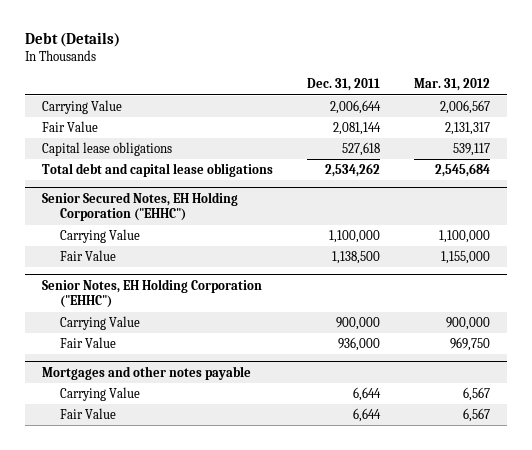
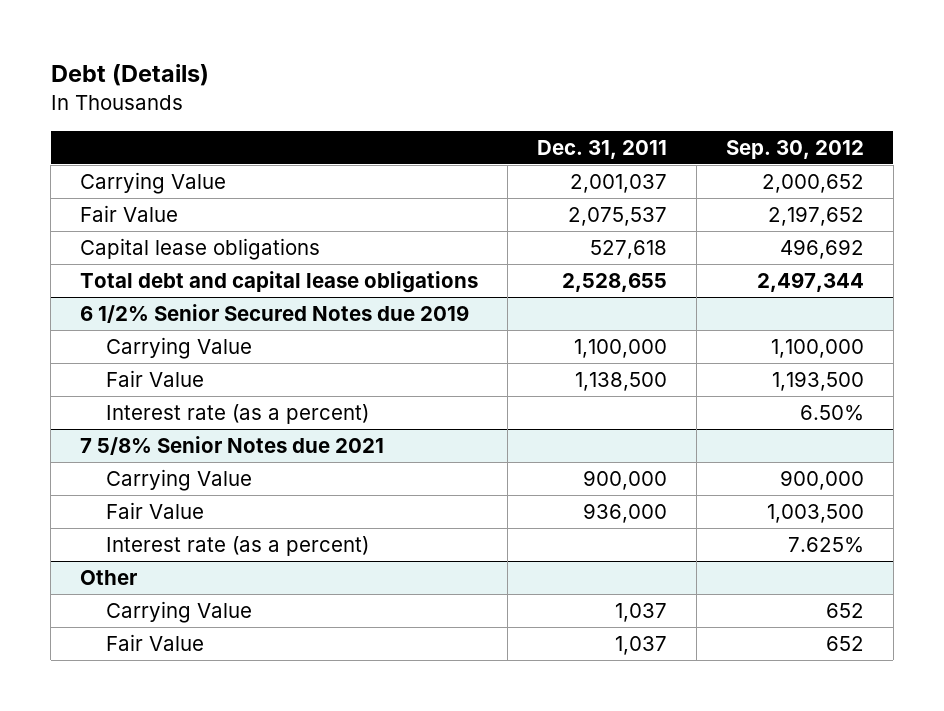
[413,78,490,92] Mar. 31, 2012 -> none
none -> [725,139,864,159] Sep. 30, 2012
[329,99,381,114] 2,006,644 -> [569,174,667,194] 2,001,037
[332,121,381,135] 2,081,144 -> [567,207,667,227] 2,075,537
[41,191,238,222] Senior Secured Notes, EH Holding Corporation ("EHHC") -> none
[324,162,380,177] 2,534,262 -> [561,273,667,293] 2,528,655
none -> [80,304,470,324] 6 1/2% Senior Secured Notes due 2019
[41,278,262,309] Senior Notes, EH Holding Corporation ("EHHC") -> none
none -> [106,404,370,425] Interest rate (as a percent)
none -> [80,436,385,456] 7 5/8% Senior Notes due 2021
[41,365,251,380] Mortgages and other notes payable -> none
none -> [106,536,370,557] Interest rate (as a percent)
none -> [80,570,138,586] Other
[352,386,381,401] 6,644 -> [614,603,667,623] 1,037
[352,407,381,422] 6,644 -> [614,636,667,656] 1,037

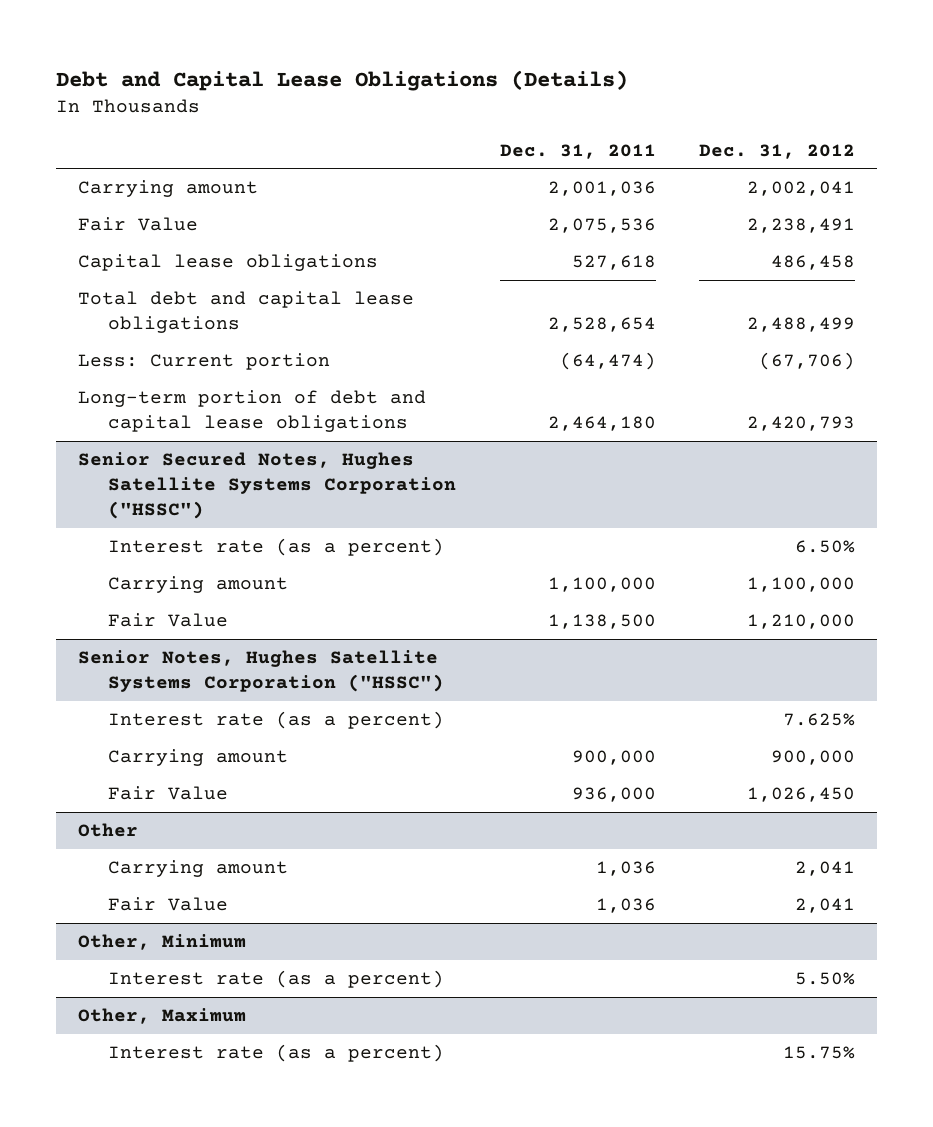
[50,64,209,87] Debt (Details) -> [55,70,628,92] Debt and Capital Lease Obligations (Details)
[725,139,864,159] Sep. 30, 2012 -> none
none -> [699,143,856,159] Dec. 31, 2012
[80,172,227,195] Carrying Value -> [77,179,258,197] Carrying amount
[569,174,667,194] 2,001,037 -> [547,180,656,196] 2,001,036
[567,207,667,227] 2,075,537 -> [547,217,656,233] 2,075,536
[80,304,470,324] 6 1/2% Senior Secured Notes due 2019 -> none
[561,273,667,293] 2,528,655 -> [547,316,656,332] 2,528,654
none -> [77,352,330,370] Less: Current portion
none -> [77,389,426,432] Long-term portion of debt and capital lease obligations
none -> [77,451,456,519] Senior Secured Notes, Hughes Satellite Systems Corporation ("HSSC")
none -> [107,537,444,556] Interest rate (as a percent)
[106,337,253,360] Carrying Value -> [107,575,288,593] Carrying amount
none -> [77,649,444,692] Senior Notes, Hughes Satellite Systems Corporation ("HSSC")
[80,436,385,456] 7 5/8% Senior Notes due 2021 -> none
[106,469,253,492] Carrying Value -> [107,748,288,766] Carrying amount
[106,536,370,557] Interest rate (as a percent) -> none
[106,601,253,624] Carrying Value -> [107,859,288,877] Carrying amount
[614,603,667,623] 1,037 -> [595,860,656,876] 1,036
[614,636,667,656] 1,037 -> [595,897,656,913] 1,036
none -> [77,933,246,950] Other, Minimum
none -> [107,969,444,988] Interest rate (as a percent)
none -> [77,1007,246,1024] Other, Maximum
none -> [107,1043,444,1062] Interest rate (as a percent)

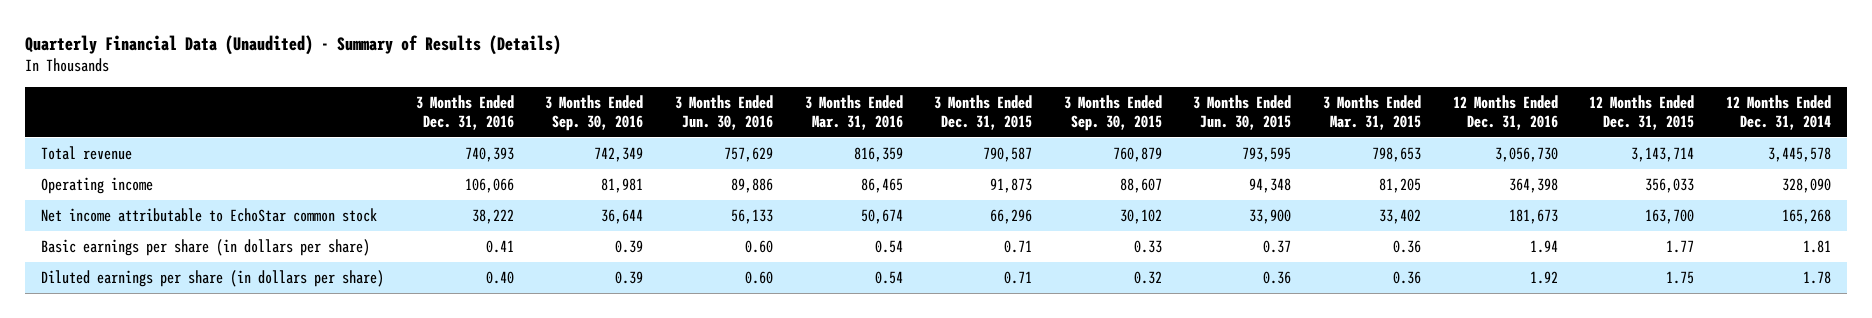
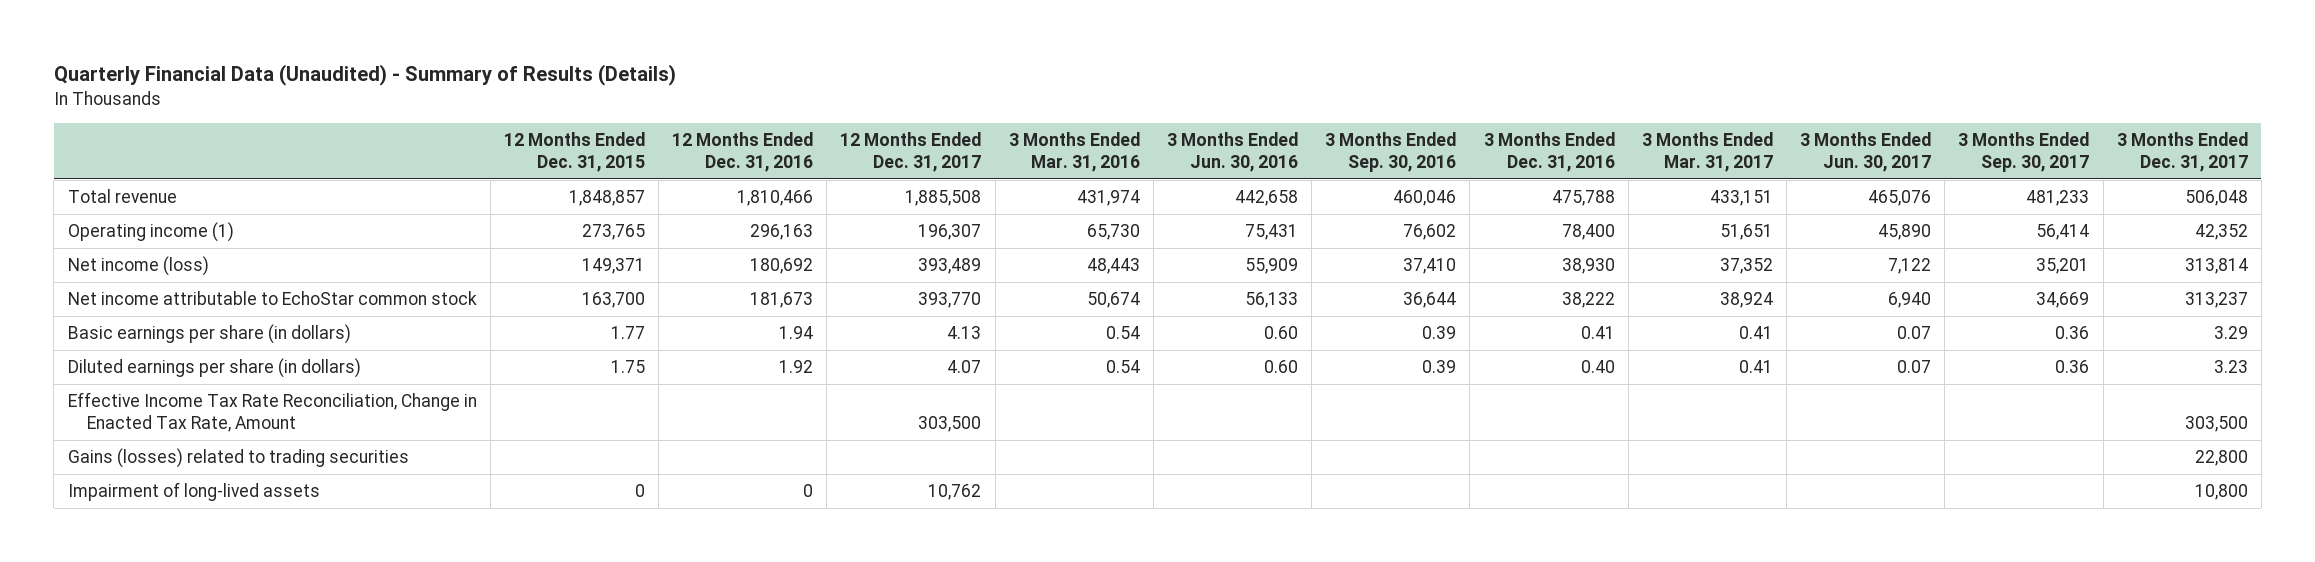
[934,94,1033,130] 3 Months Ended Dec. 31, 2015 -> none
[1063,94,1162,131] 3 Months Ended Sep. 30, 2015 -> none
[1193,94,1292,130] 3 Months Ended Jun. 30, 2015 -> none
[1322,94,1421,130] 3 Months Ended Mar. 31, 2015 -> none
[1725,94,1831,130] 12 Months Ended Dec. 31, 2014 -> none
none -> [840,131,982,172] 12 Months Ended Dec. 31, 2017
none -> [1641,131,1773,172] 3 Months Ended Mar. 31, 2017
none -> [1800,131,1932,172] 3 Months Ended Jun. 30, 2017
none -> [1958,131,2090,172] 3 Months Ended Sep. 30, 2017
none -> [2116,131,2248,172] 3 Months Ended Dec. 31, 2017
[464,146,514,162] 740,393 -> [1551,190,1615,207] 475,788
[594,146,644,162] 742,349 -> [1393,190,1457,207] 460,046
[723,146,773,162] 757,629 -> [1235,190,1299,207] 442,658
[853,146,903,162] 816,359 -> [1076,190,1140,207] 431,974
[1494,146,1558,162] 3,056,730 -> [737,190,814,207] 1,810,466
[1631,146,1695,162] 3,143,714 -> [568,190,645,207] 1,848,857
[41,176,154,194] Operating income -> [67,222,234,243] Operating income (1)
[464,177,514,193] 106,066 -> [1561,224,1615,241] 78,400
[601,177,644,193] 81,981 -> [1403,224,1457,241] 76,602
[730,177,773,193] 89,886 -> [1245,224,1299,241] 75,431
[860,177,903,193] 86,465 -> [1086,224,1140,241] 65,730
[1508,177,1558,193] 364,398 -> [750,224,814,241] 296,163
[1645,177,1695,193] 356,033 -> [581,224,645,241] 273,765
none -> [67,256,209,277] Net income (loss)
[41,238,371,256] Basic earnings per share (in dollars per share) -> [67,324,351,345] Basic earnings per share (in dollars)
[41,269,385,287] Diluted earnings per share (in dollars per share) -> [67,358,361,379] Diluted earnings per share (in dollars)
none -> [67,392,477,433] Effective Income Tax Rate Reconciliation, Change in Enacted Tax Rate, Amount
none -> [67,448,409,469] Gains (losses) related to trading securities
none -> [67,482,320,502] Impairment of long-lived assets

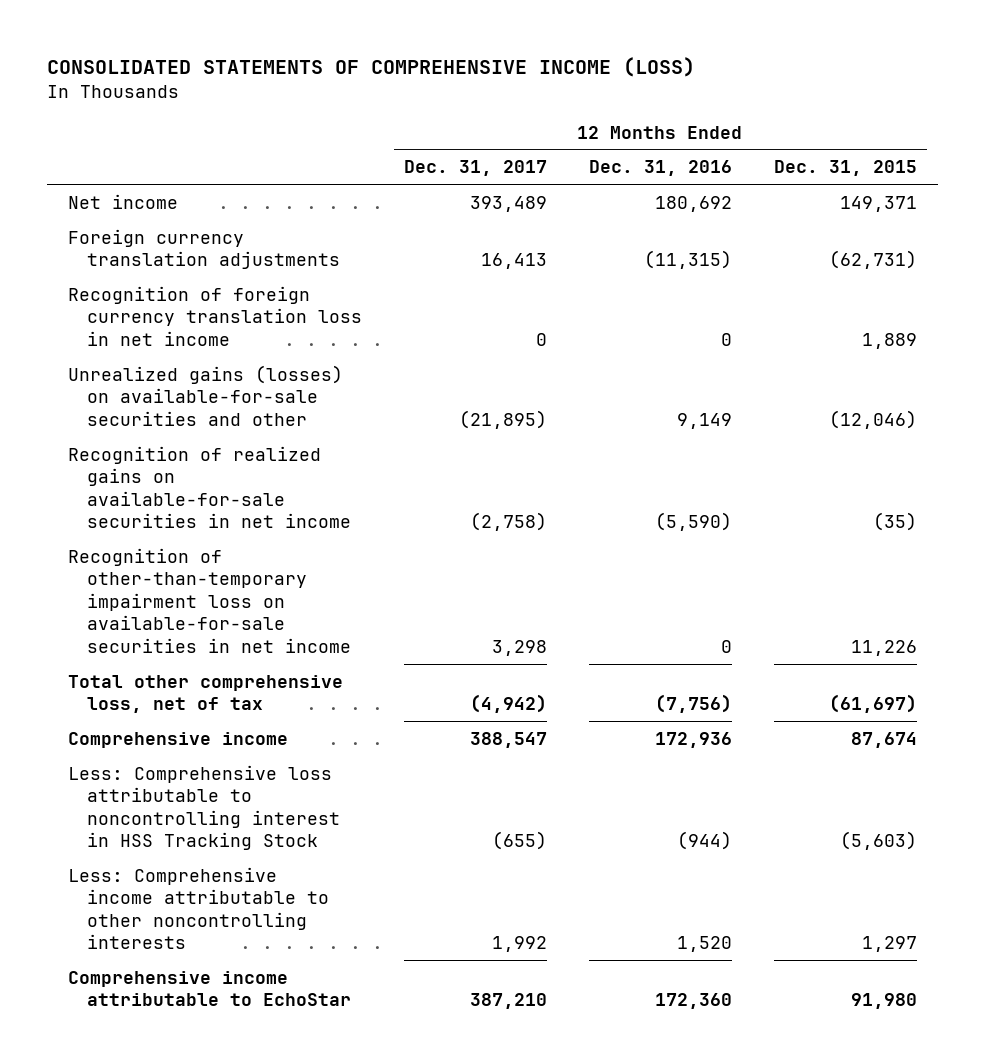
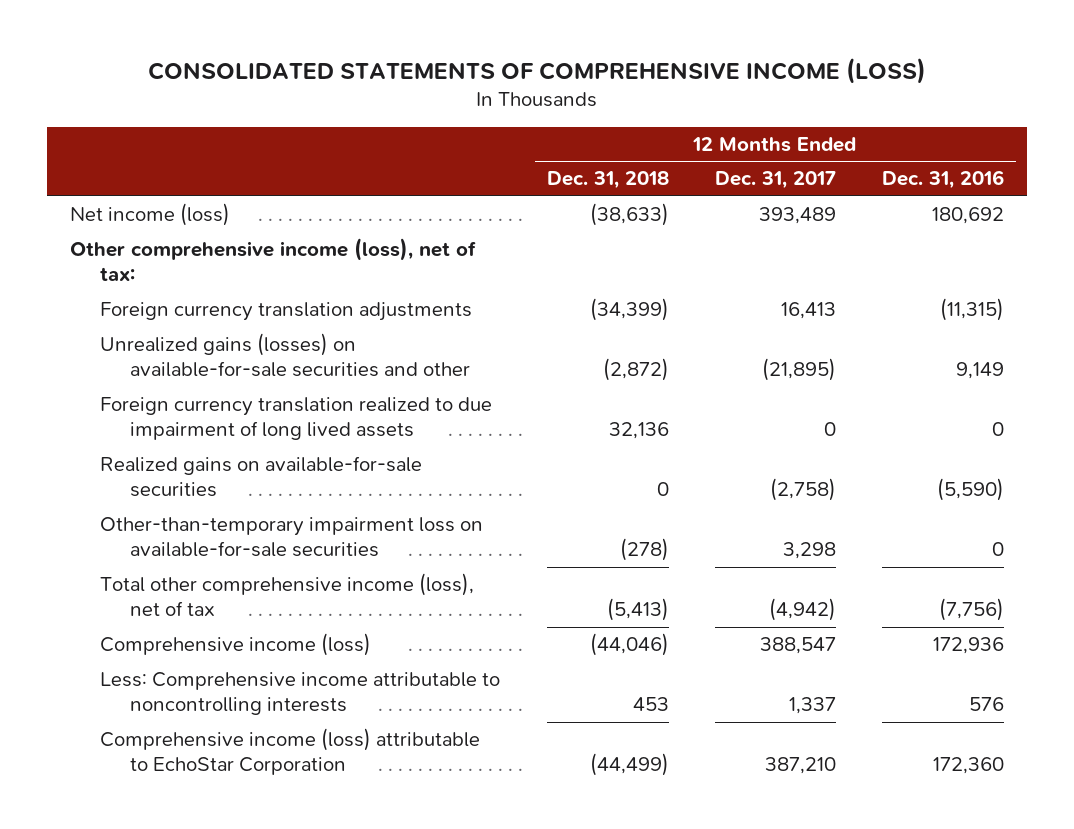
[773,160,917,177] Dec. 31, 2015 -> none
none -> [546,171,669,190] Dec. 31, 2018
[67,193,178,209] Net income -> [70,203,231,227] Net income (loss)
none -> [70,238,477,282] Other comprehensive income (loss), net of tax:
[67,285,363,346] Recognition of foreign currency translation loss in net income -> none
[67,764,341,851] Less: Comprehensive loss attributable to noncontrolling interest in HSS Tracking Stock -> none
none -> [100,397,493,441] Foreign currency translation realized to due impairment of long lived assets
[67,445,352,529] Recognition of realized gains on available-for-sale securities in net income -> [100,456,423,498] Realized gains on available-for-sale securities
[67,547,352,654] Recognition of other-than-temporary impairment loss on available-for-sale securities in net income -> [100,517,484,558] Other-than-temporary impairment loss on available-for-sale securities
[67,674,343,714] Total other comprehensive loss, net of tax -> [100,573,475,617] Total other comprehensive income (loss), net of tax
[67,731,288,748] Comprehensive income -> [100,633,372,657] Comprehensive income (loss)
[67,866,330,950] Less: Comprehensive income attributable to other noncontrolling interests -> [100,672,501,716] Less: Comprehensive income attributable to noncontrolling interests
[492,936,548,953] 1,992 -> [788,697,836,715] 1,337
[676,936,732,953] 1,520 -> [969,697,1005,712] 576
[67,970,352,1007] Comprehensive income attributable to EchoStar -> [100,728,481,776] Comprehensive income (loss) attributable to EchoStar Corporation

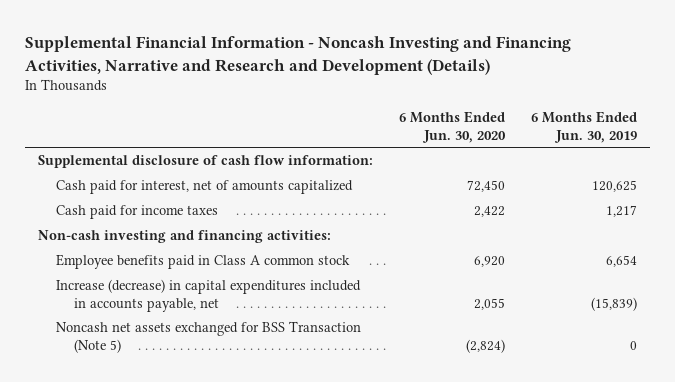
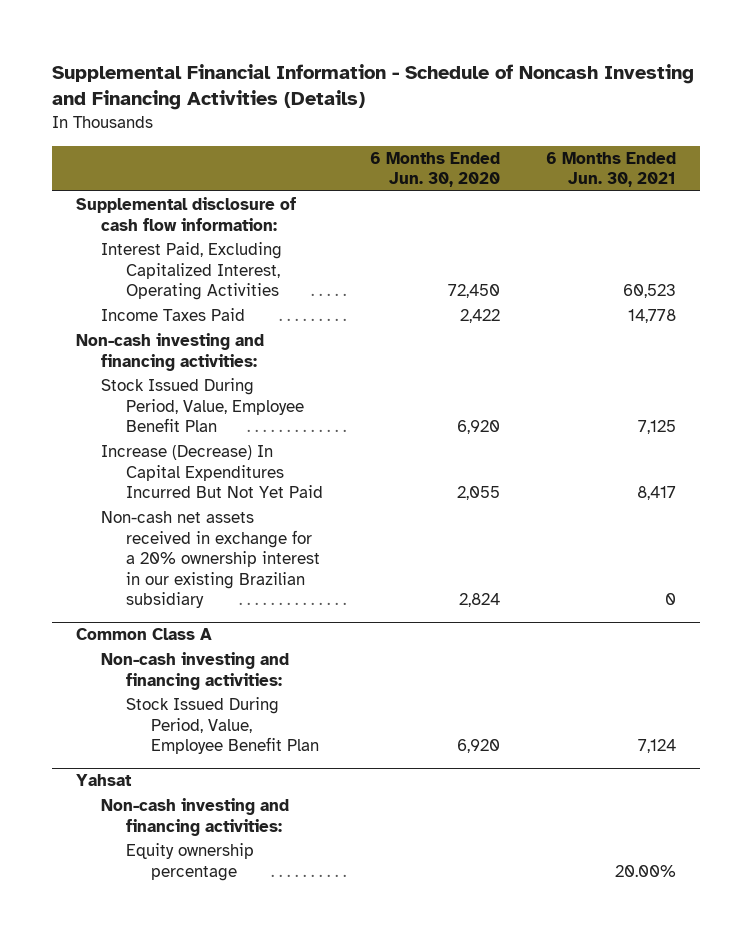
[24,35,571,75] Supplemental Financial Information - Noncash Investing and Financing Activities, Narrative and Research and Development (Details) -> [52,63,695,111] Supplemental Financial Information - Schedule of Noncash Investing and Financing Activities (Details)
[531,111,638,143] 6 Months Ended Jun. 30, 2019 -> none
none -> [546,151,677,188] 6 Months Ended Jun. 30, 2021
[55,180,353,195] Cash paid for interest, net of amounts capitalized -> [100,242,282,301] Interest Paid, Excluding Capitalized Interest, Operating Activities
[55,205,218,220] Cash paid for income taxes -> [100,308,245,322] Income Taxes Paid
[55,321,361,353] Noncash net assets exchanged for BSS Transaction (Note 5) -> none
[55,254,350,270] Employee benefits paid in Class A common stock -> [100,378,304,433] Stock Issued During Period, Value, Employee Benefit Plan
[55,279,361,312] Increase (decrease) in capital expenditures included in accounts payable, net -> [100,445,323,499] Increase (Decrease) In Capital Expenditures Incurred But Not Yet Paid
none -> [100,511,320,609] Non-cash net assets received in exchange for a 20% ownership interest in our existing Brazilian subsidiary
none -> [75,628,212,641] Common Class A
none -> [100,652,289,690] Non-cash investing and financing activities:
none -> [125,697,319,755] Stock Issued During Period, Value, Employee Benefit Plan
none -> [75,774,132,787] Yahsat
none -> [100,798,289,836] Non-cash investing and financing activities:
none -> [125,843,254,881] Equity ownership percentage

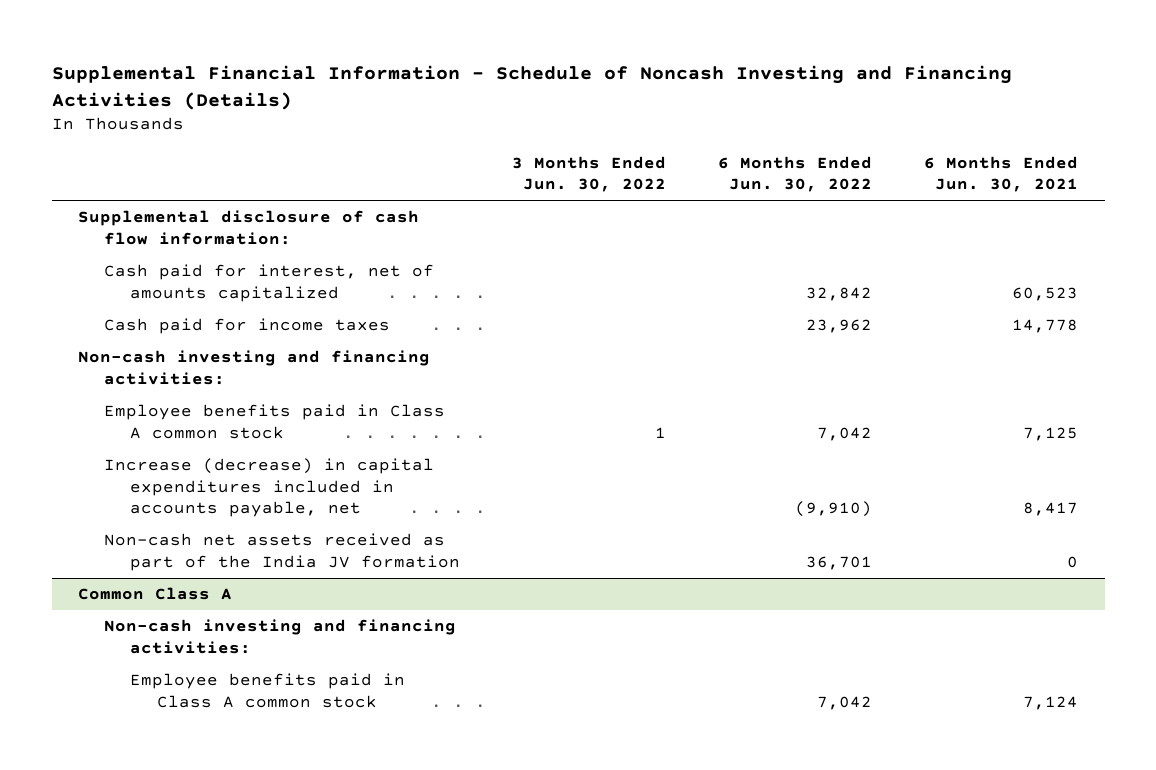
[369,151,500,188] 6 Months Ended Jun. 30, 2020 -> none
none -> [512,155,667,193] 3 Months Ended Jun. 30, 2022
none -> [718,155,873,193] 6 Months Ended Jun. 30, 2022
[100,242,282,301] Interest Paid, Excluding Capitalized Interest, Operating Activities -> [104,264,435,302] Cash paid for interest, net of amounts capitalized
[100,308,245,322] Income Taxes Paid -> [104,318,391,335] Cash paid for income taxes
[100,378,304,433] Stock Issued During Period, Value, Employee Benefit Plan -> [104,404,446,439] Employee benefits paid in Class A common stock
[100,445,323,499] Increase (Decrease) In Capital Expenditures Incurred But Not Yet Paid -> [104,458,435,518] Increase (decrease) in capital expenditures included in accounts payable, net
[100,511,320,609] Non-cash net assets received in exchange for a 20% ownership interest in our existing Brazilian subsidiary -> [104,533,461,571] Non-cash net assets received as part of the India JV formation
[75,774,132,787] Yahsat -> none
[100,798,289,836] Non-cash investing and financing activities: -> none
[125,843,254,881] Equity ownership percentage -> none
[125,697,319,755] Stock Issued During Period, Value, Employee Benefit Plan -> [130,673,406,708] Employee benefits paid in Class A common stock

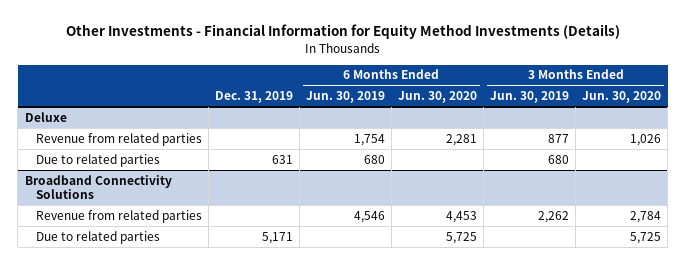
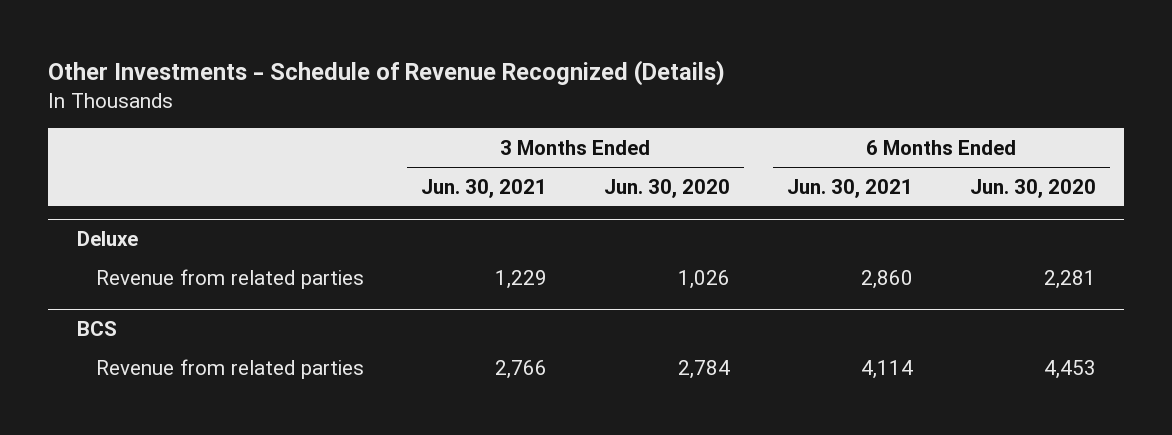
[65,24,620,40] Other Investments - Financial Information for Equity Method Investments (Details) -> [48,60,726,87] Other Investments - Schedule of Revenue Recognized (Details)
[214,91,293,104] Dec. 31, 2019 -> none
[305,91,385,104] Jun. 30, 2019 -> none
[490,91,570,104] Jun. 30, 2019 -> none
none -> [420,178,547,198] Jun. 30, 2021
none -> [786,178,913,198] Jun. 30, 2021
[35,153,160,167] Due to related parties -> none
[24,174,172,200] Broadband Connectivity Solutions -> [76,321,117,337] BCS
[35,230,160,244] Due to related parties -> none

